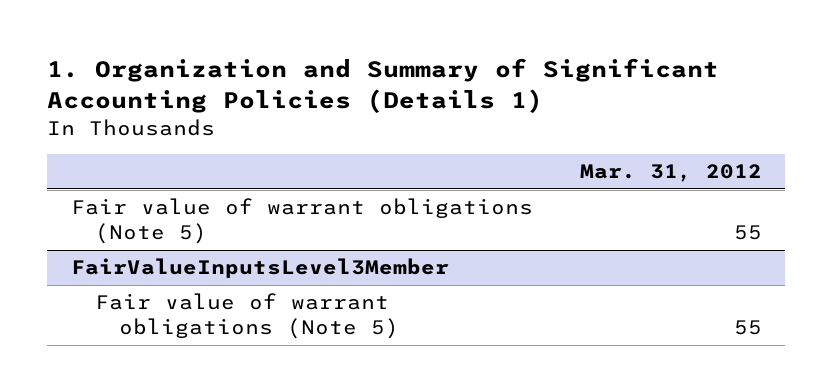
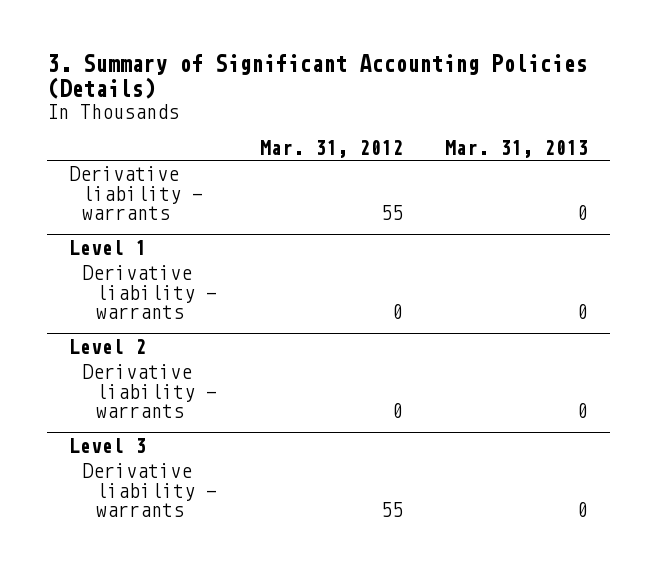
[46,58,719,113] 1. Organization and Summary of Significant Accounting Policies (Details 1) -> [47,54,588,100] 3. Summary of Significant Accounting Policies (Details)
none -> [445,139,589,158] Mar. 31, 2013
[70,258,449,279] FairValueInputsLevel3Member -> none
[94,293,399,340] Fair value of warrant obligations (Note 5) -> none
[70,198,533,245] Fair value of warrant obligations (Note 5) -> [68,166,204,221] Derivative liability - warrants
none -> [68,239,146,255] Level 1
none -> [82,265,217,320] Derivative liability - warrants
none -> [68,338,146,354] Level 2
none -> [82,364,217,419] Derivative liability - warrants
none -> [68,437,146,453] Level 3
none -> [82,463,217,518] Derivative liability - warrants

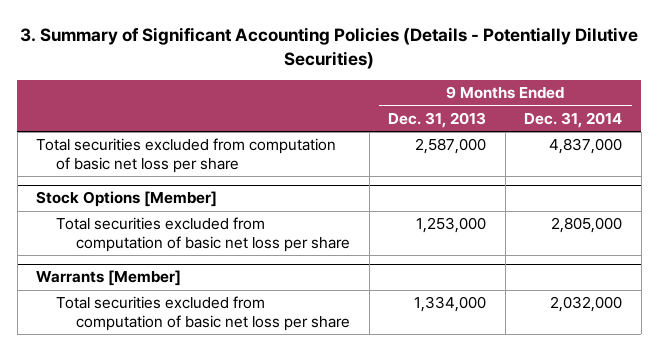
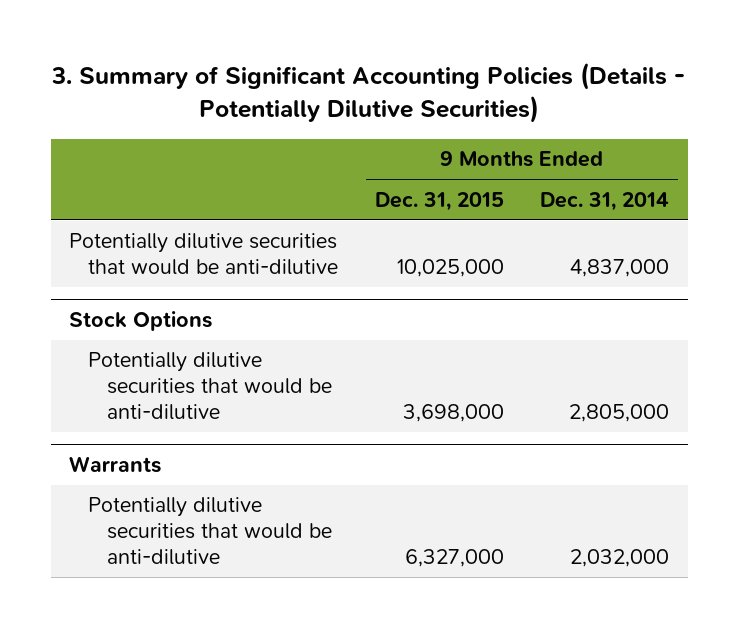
[388,111,487,128] Dec. 31, 2013 -> none
none -> [374,191,504,211] Dec. 31, 2015
[36,138,337,173] Total securities excluded from computation of basic net loss per share -> [69,233,339,276] Potentially dilutive securities that would be anti-dilutive
[36,191,218,208] Stock Options [Member] -> [69,311,213,332] Stock Options
[56,217,351,252] Total securities excluded from computation of basic net loss per share -> [88,352,332,421] Potentially dilutive securities that would be anti-dilutive
[36,270,182,287] Warrants [Member] -> [69,456,162,474] Warrants
[56,296,351,331] Total securities excluded from computation of basic net loss per share -> [88,497,332,566] Potentially dilutive securities that would be anti-dilutive

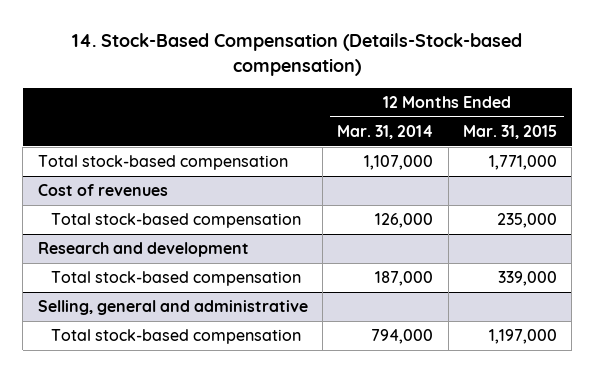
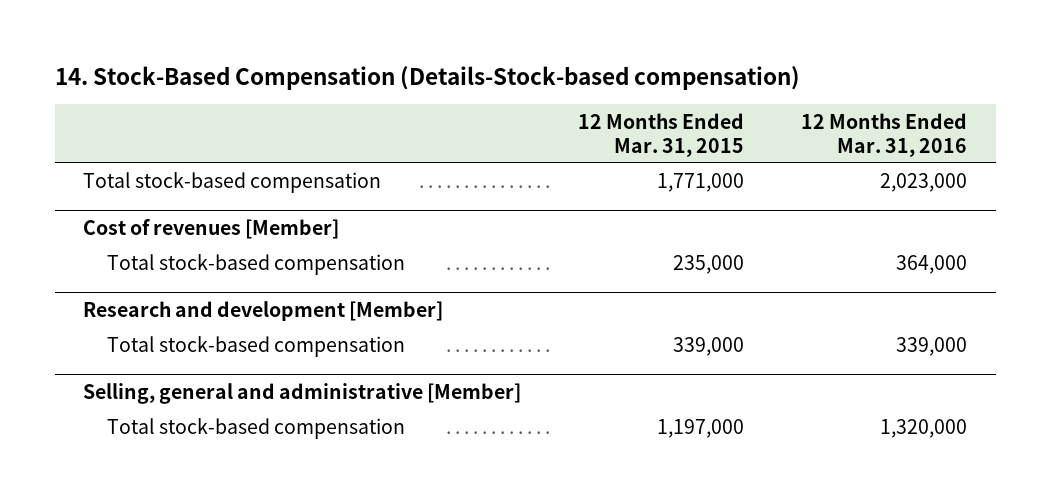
[337,124,434,139] Mar. 31, 2014 -> none
none -> [801,112,968,157] 12 Months Ended Mar. 31, 2016
[37,184,168,197] Cost of revenues -> [83,219,340,240] Cost of revenues [Member]
[37,242,249,258] Research and development -> [83,301,444,322] Research and development [Member]
[37,300,308,316] Selling, general and administrative -> [83,383,522,405] Selling, general and administrative [Member]

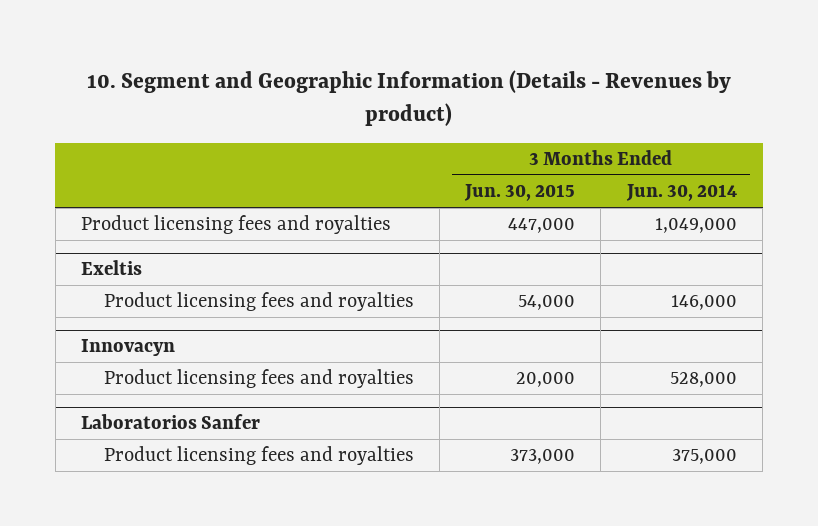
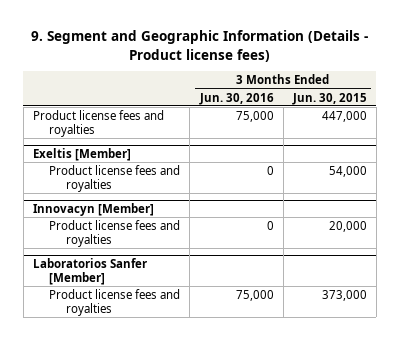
[86,70,731,127] 10. Segment and Geographic Information (Details - Revenues by product) -> [30,30,368,62] 9. Segment and Geographic Information (Details - Product license fees)
[625,184,737,202] Jun. 30, 2014 -> none
none -> [198,92,274,105] Jun. 30, 2016
[80,215,391,235] Product licensing fees and royalties -> [32,109,164,137] Product license fees and royalties
[80,260,142,276] Exeltis -> [32,147,131,161] Exeltis [Member]
[103,292,414,312] Product licensing fees and royalties -> [49,164,181,192] Product license fees and royalties
[80,339,175,357] Innovacyn -> [32,202,154,216] Innovacyn [Member]
[103,369,414,389] Product licensing fees and royalties -> [49,219,181,247] Product license fees and royalties
[80,414,260,430] Laboratorios Sanfer -> [32,257,147,285] Laboratorios Sanfer [Member]
[103,446,414,466] Product licensing fees and royalties -> [49,288,181,316] Product license fees and royalties

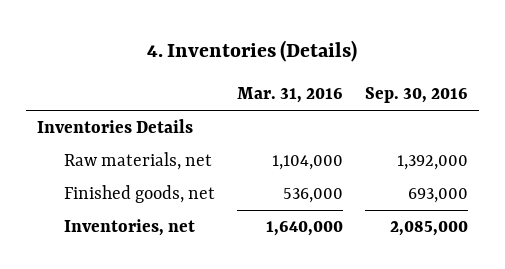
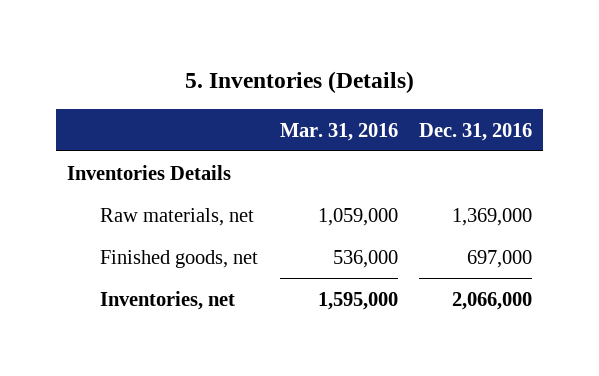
[147,40,358,63] 4. Inventories (Details) -> [184,71,414,94] 5. Inventories (Details)
[364,87,468,104] Sep. 30, 2016 -> none
none -> [419,122,533,141] Dec. 31, 2016
[271,155,343,171] 1,104,000 -> [317,207,398,226] 1,059,000
[265,221,343,237] 1,640,000 -> [317,291,398,310] 1,595,000

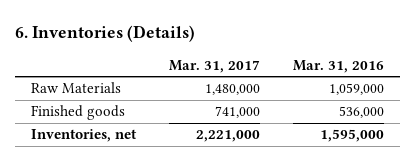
[184,71,414,94] 5. Inventories (Details) -> [14,25,195,43] 6. Inventories (Details)
[419,122,533,141] Dec. 31, 2016 -> none
none -> [168,59,260,73] Mar. 31, 2017
[67,164,232,180] Inventories Details -> none
[99,207,254,226] Raw materials, net -> [31,82,122,94] Raw Materials
[99,249,258,268] Finished goods, net -> [31,105,126,121] Finished goods

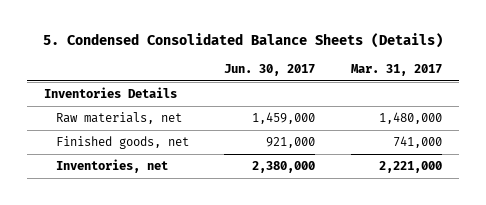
[14,25,195,43] 6. Inventories (Details) -> [43,33,444,49] 5. Condensed Consolidated Balance Sheets (Details)
[292,59,384,73] Mar. 31, 2016 -> none
none -> [224,64,316,77] Jun. 30, 2017
none -> [44,87,178,99] Inventories Details
[31,82,122,94] Raw Materials -> [55,112,182,125] Raw materials, net
[31,105,126,121] Finished goods -> [55,136,189,150] Finished goods, net

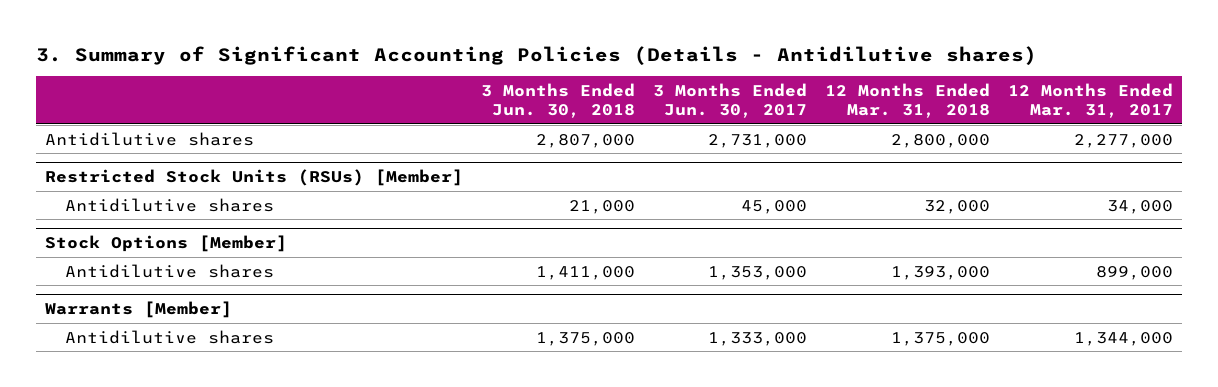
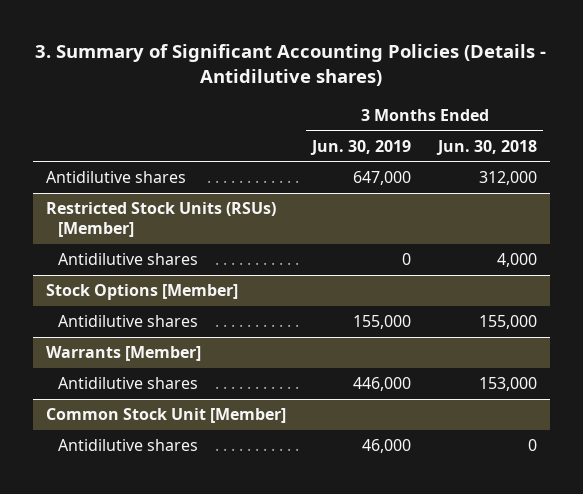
[653,82,808,118] 3 Months Ended Jun. 30, 2017 -> none
[824,82,990,118] 12 Months Ended Mar. 31, 2018 -> none
[1007,82,1173,118] 12 Months Ended Mar. 31, 2017 -> none
none -> [310,139,412,155] Jun. 30, 2019
[536,133,636,148] 2,807,000 -> [478,171,537,186] 312,000
[569,199,636,214] 21,000 -> [496,253,537,268] 4,000
[536,265,636,280] 1,411,000 -> [478,315,537,330] 155,000
[536,331,636,346] 1,375,000 -> [478,377,537,392] 153,000
none -> [46,408,287,424] Common Stock Unit [Member]
none -> [57,439,198,452] Antidilutive shares

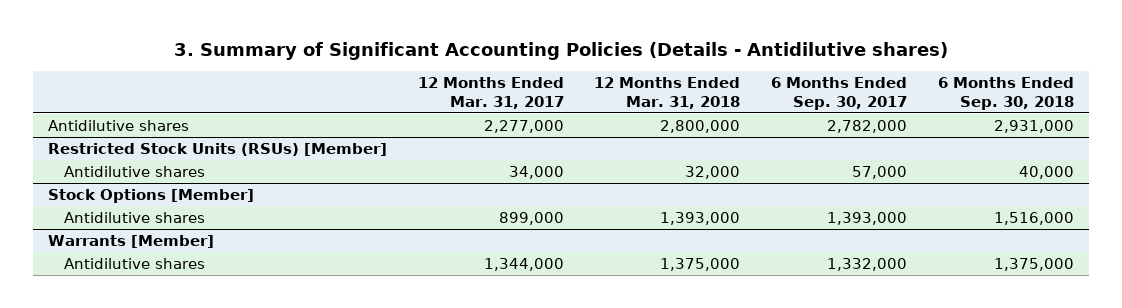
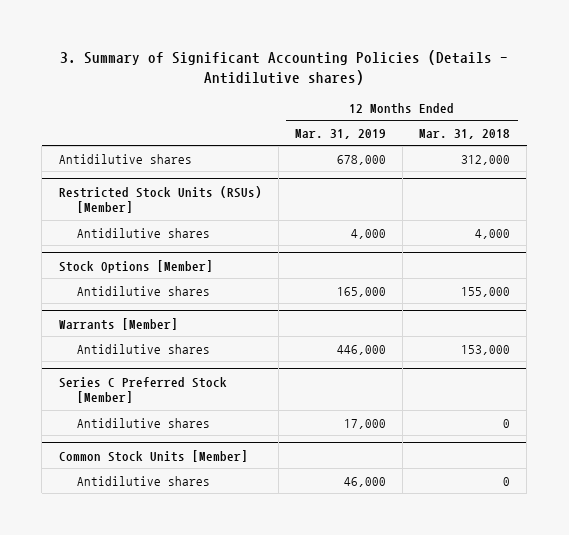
[417,77,564,109] 12 Months Ended Mar. 31, 2017 -> none
[771,77,908,110] 6 Months Ended Sep. 30, 2017 -> none
[937,77,1074,110] 6 Months Ended Sep. 30, 2018 -> none
none -> [294,128,386,139] Mar. 31, 2019
[660,119,741,133] 2,800,000 -> [461,154,511,165] 312,000
[685,165,741,179] 32,000 -> [475,228,511,239] 4,000
[660,211,741,225] 1,393,000 -> [461,286,511,297] 155,000
[660,257,741,271] 1,375,000 -> [461,344,511,355] 153,000
none -> [58,376,227,403] Series C Preferred Stock [Member]
none -> [76,417,210,428] Antidilutive shares
none -> [58,449,248,462] Common Stock Units [Member]
none -> [76,475,210,486] Antidilutive shares

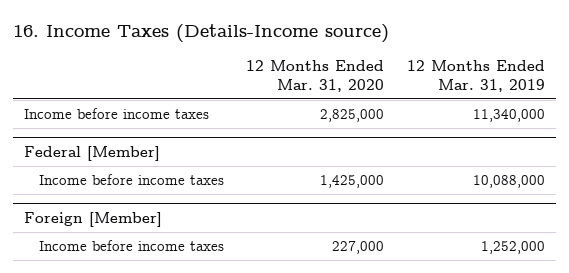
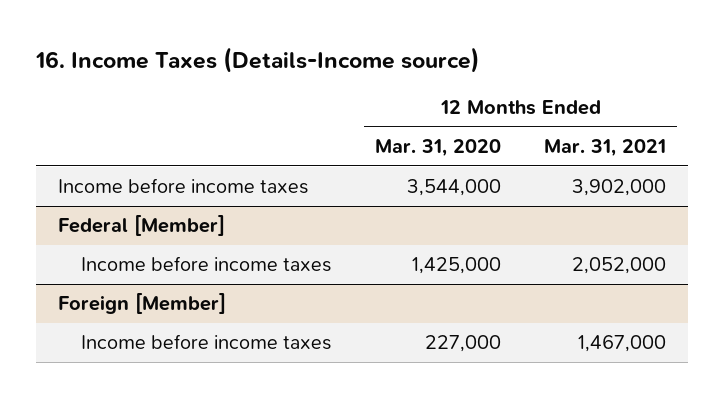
[406,59,545,93] 12 Months Ended Mar. 31, 2019 -> none
none -> [544,139,667,158] Mar. 31, 2021
[320,109,385,123] 2,825,000 -> [406,179,501,197] 3,544,000

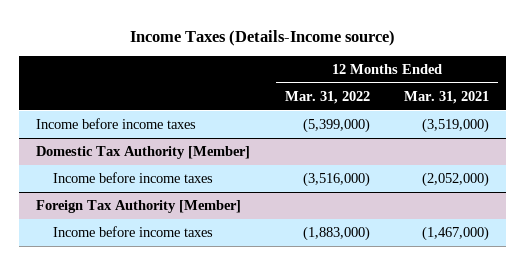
[35,46,481,73] 16. Income Taxes (Details-Income source) -> [129,29,395,46] Income Taxes (Details-Income source)
[374,139,501,158] Mar. 31, 2020 -> none
none -> [284,91,370,105] Mar. 31, 2022
[572,179,667,197] 3,902,000 -> [422,118,490,134] (3,519,000)
[58,215,226,237] Federal [Member] -> [36,146,251,160] Domestic Tax Authority [Member]
[572,257,667,275] 2,052,000 -> [422,172,490,188] (2,052,000)
[58,293,227,315] Foreign [Member] -> [36,200,242,214] Foreign Tax Authority [Member]
[578,335,667,353] 1,467,000 -> [422,226,490,242] (1,467,000)

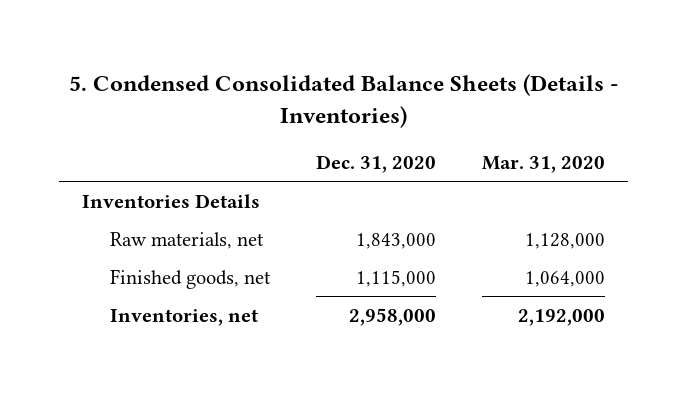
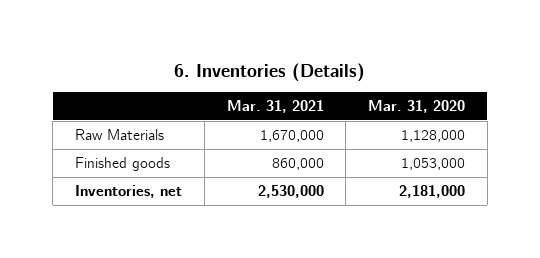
[68,74,618,128] 5. Condensed Consolidated Balance Sheets (Details - Inventories) -> [174,62,366,82] 6. Inventories (Details)
[316,154,437,173] Dec. 31, 2020 -> none
none -> [226,100,324,114] Mar. 31, 2021
[82,193,261,208] Inventories Details -> none
[110,231,265,249] Raw materials, net -> [75,129,165,141] Raw Materials
[110,268,272,289] Finished goods, net -> [75,157,171,172] Finished goods
[524,270,605,287] 1,064,000 -> [401,158,466,171] 1,053,000
[517,308,605,326] 2,192,000 -> [399,185,466,199] 2,181,000

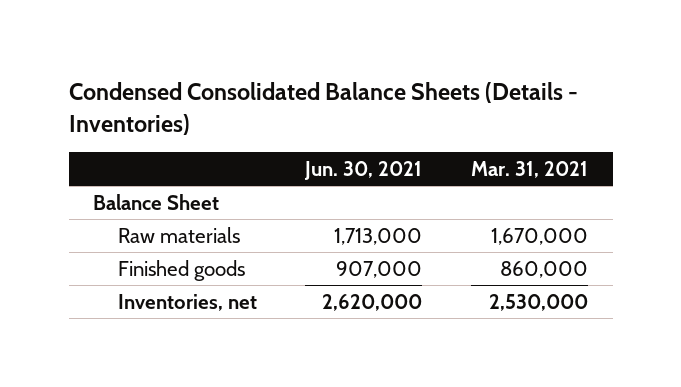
[174,62,366,82] 6. Inventories (Details) -> [68,82,578,136] Condensed Consolidated Balance Sheets (Details - Inventories)
[368,100,466,114] Mar. 31, 2020 -> none
none -> [304,160,423,180] Jun. 30, 2021
none -> [93,193,220,210] Balance Sheet
[75,129,165,141] Raw Materials -> [117,226,240,243] Raw materials

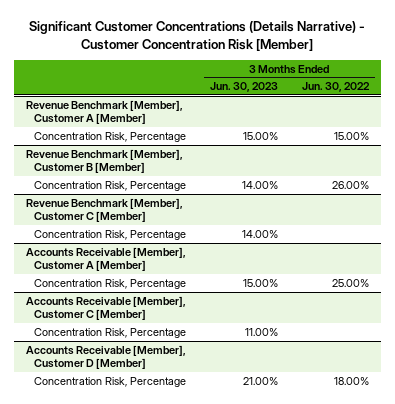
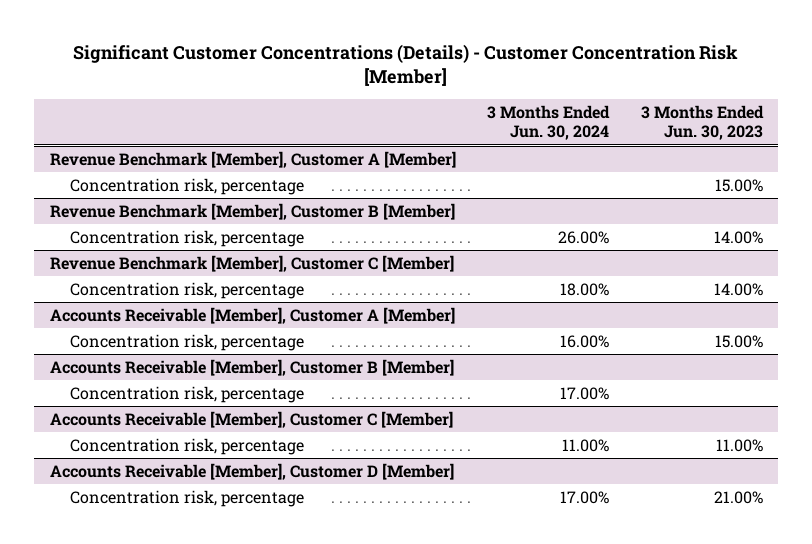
[29,21,366,51] Significant Customer Concentrations (Details Narrative) - Customer Concentration Risk [Member] -> [73,43,739,87] Significant Customer Concentrations (Details) - Customer Concentration Risk [Member]
[302,82,371,93] Jun. 30, 2022 -> none
none -> [487,105,611,141] 3 Months Ended Jun. 30, 2024
[33,131,186,142] Concentration Risk, Percentage -> [70,177,305,195] Concentration risk, percentage
[33,180,186,191] Concentration Risk, Percentage -> [70,229,305,247] Concentration risk, percentage
[33,229,186,240] Concentration Risk, Percentage -> [70,281,305,299] Concentration risk, percentage
[33,278,186,289] Concentration Risk, Percentage -> [70,333,305,351] Concentration risk, percentage
none -> [49,358,454,376] Accounts Receivable [Member], Customer B [Member]
none -> [70,385,305,403] Concentration risk, percentage
[33,327,186,338] Concentration Risk, Percentage -> [70,437,305,455] Concentration risk, percentage
[33,376,186,387] Concentration Risk, Percentage -> [70,489,305,507] Concentration risk, percentage

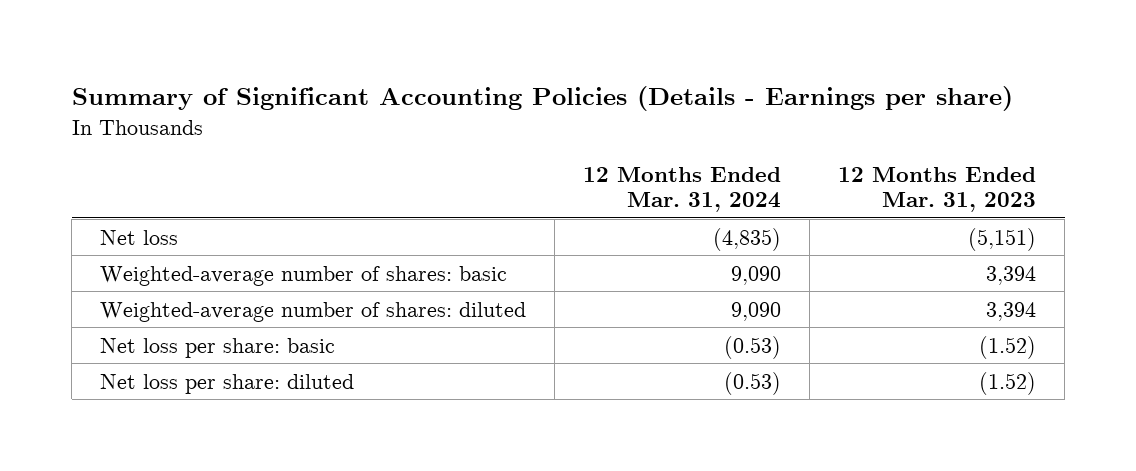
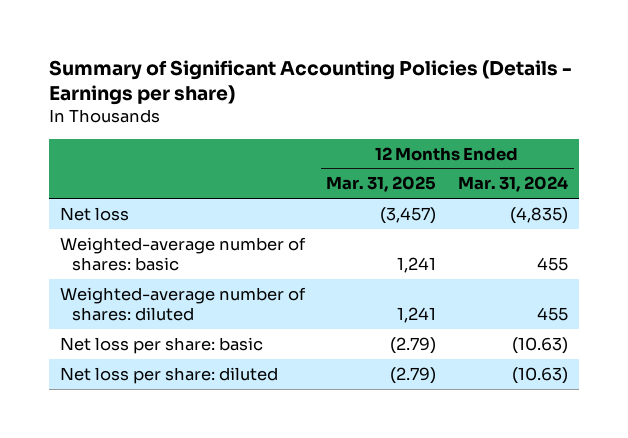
[838,166,1037,212] 12 Months Ended Mar. 31, 2023 -> none
none -> [326,176,437,193] Mar. 31, 2025
[731,265,782,285] 9,090 -> [537,257,569,272] 455
[731,301,782,321] 9,090 -> [537,307,569,322] 455
[724,335,782,359] (0.53) -> [512,336,569,354] (10.63)
[724,371,782,395] (0.53) -> [512,366,569,384] (10.63)

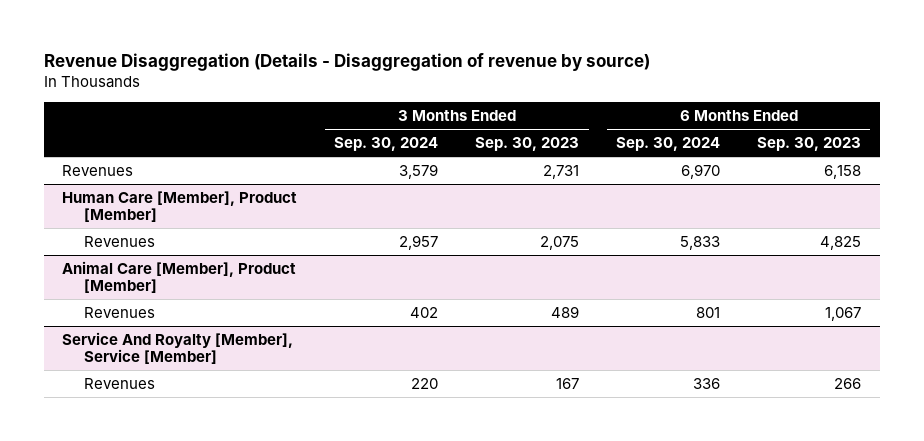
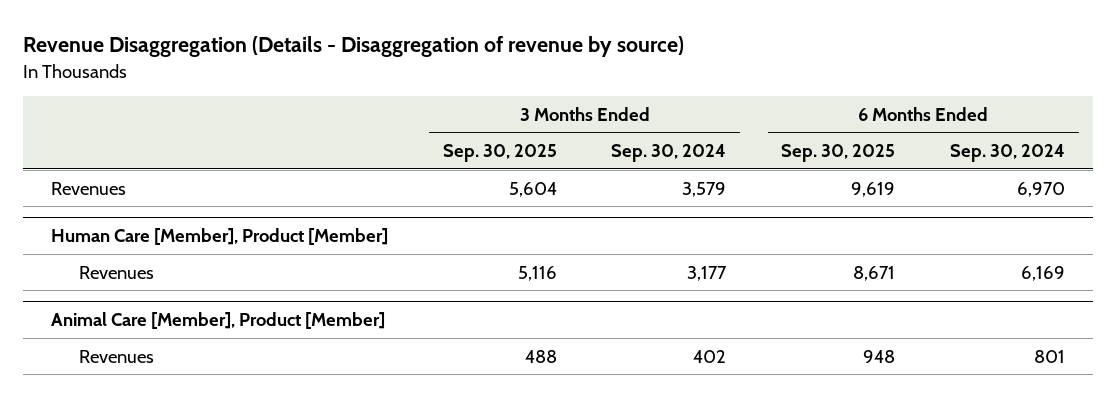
[475,137,580,152] Sep. 30, 2023 -> none
[757,137,862,152] Sep. 30, 2023 -> none
none -> [442,143,557,162] Sep. 30, 2025
none -> [781,143,896,162] Sep. 30, 2025
[399,235,439,251] 2,957 -> [687,265,728,281] 3,177
[680,236,721,251] 5,833 -> [1021,265,1066,281] 6,169
[62,332,294,365] Service And Royalty [Member], Service [Member] -> none
[83,378,155,390] Revenues -> none

